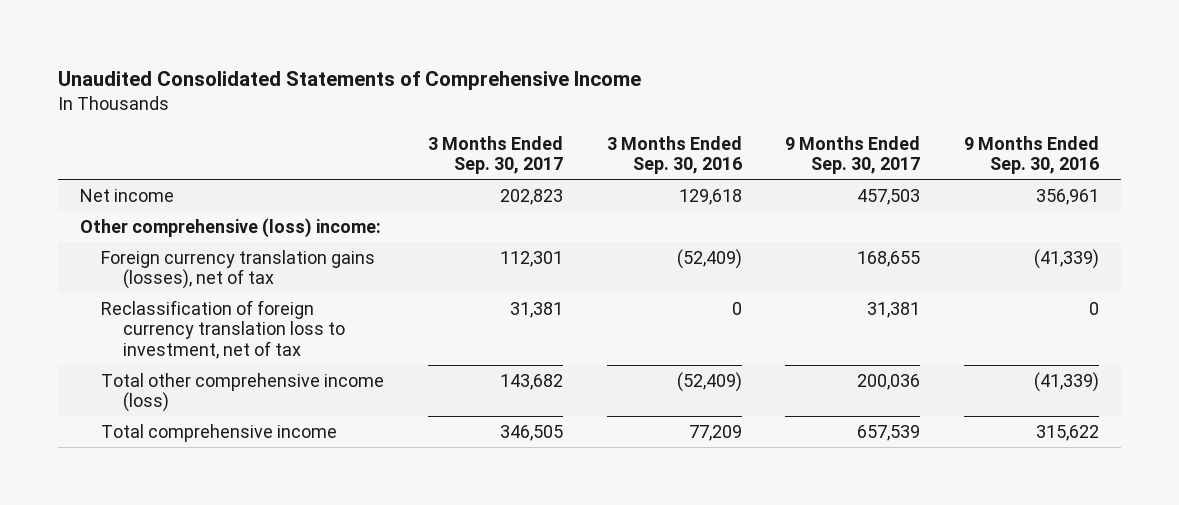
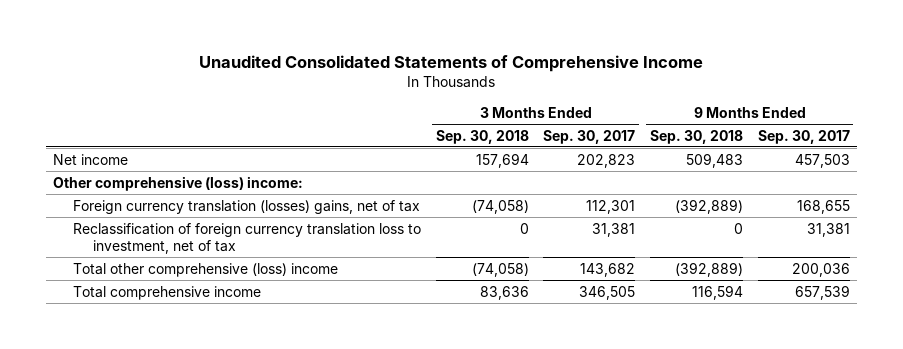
[606,135,742,175] 3 Months Ended Sep. 30, 2016 -> none
[963,135,1099,175] 9 Months Ended Sep. 30, 2016 -> none
none -> [435,129,529,144] Sep. 30, 2018
none -> [650,129,744,144] Sep. 30, 2018
[101,249,376,290] Foreign currency translation gains (losses), net of tax -> [73,199,421,214] Foreign currency translation (losses) gains, net of tax
[101,372,385,413] Total other comprehensive income (loss) -> [73,262,339,277] Total other comprehensive (loss) income

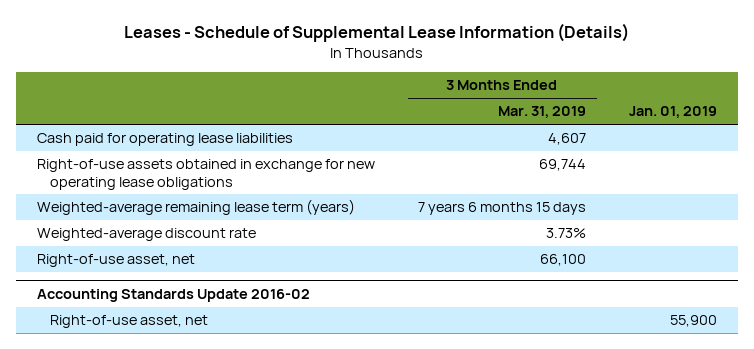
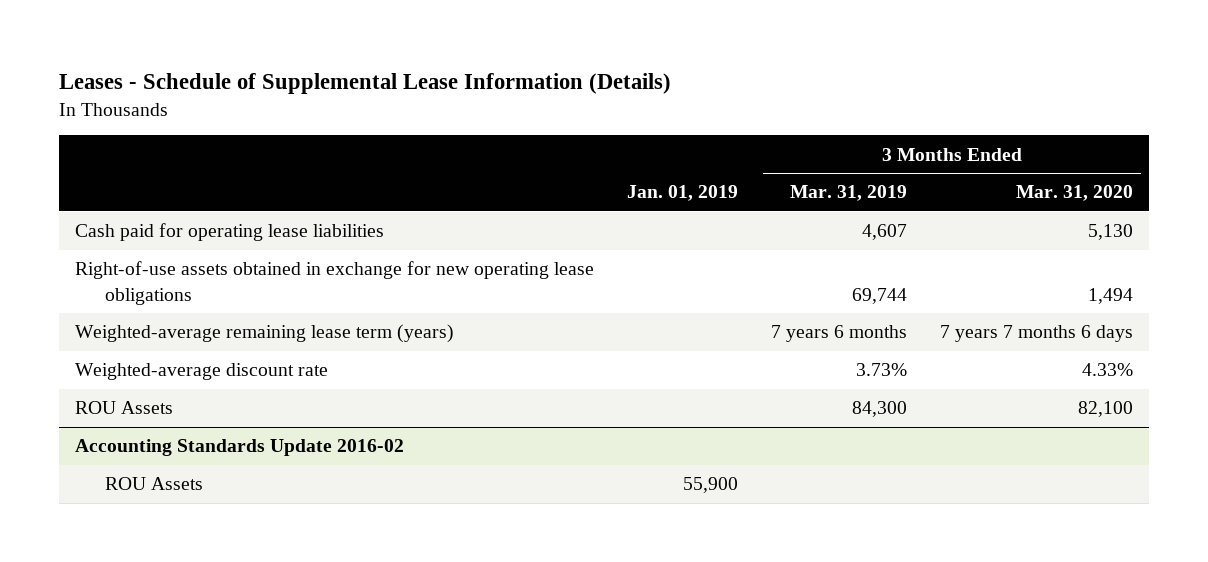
none -> [1015,185,1133,202] Mar. 31, 2020
[418,202,587,216] 7 years 6 months 15 days -> [770,325,907,343] 7 years 6 months
[37,254,196,268] Right-of-use asset, net -> none
none -> [75,401,174,415] ROU Assets
[49,315,208,329] Right-of-use asset, net -> [104,477,203,491] ROU Assets

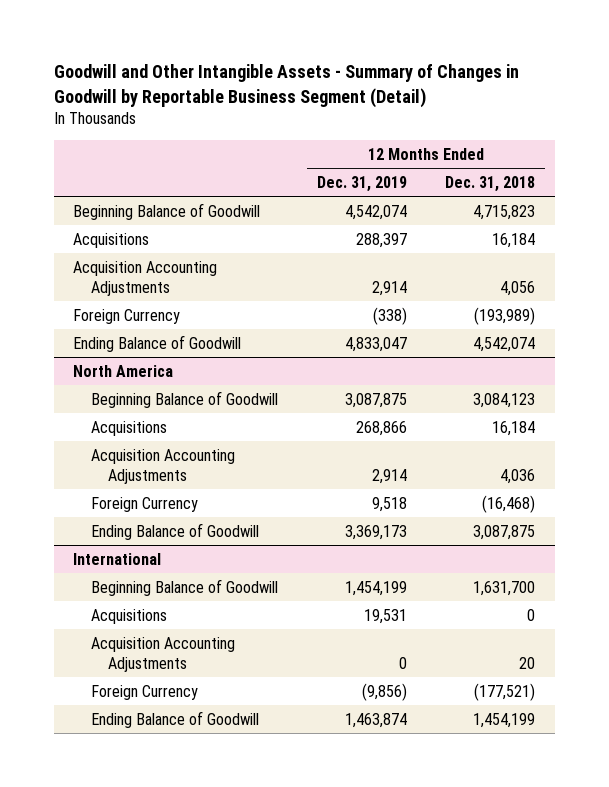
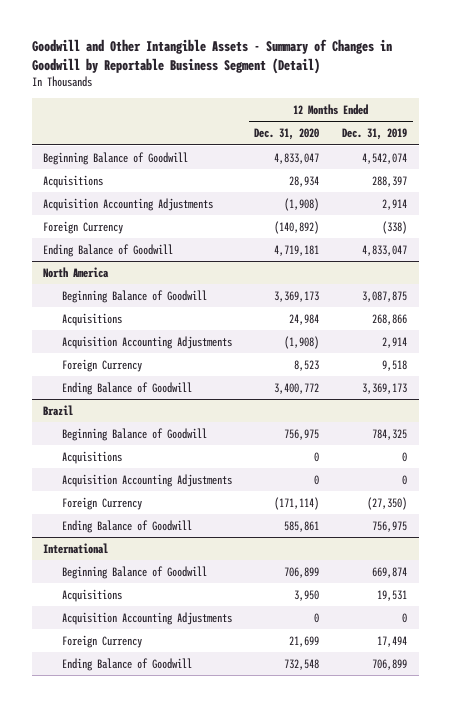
[445,175,536,192] Dec. 31, 2018 -> none
none -> [254,128,320,141] Dec. 31, 2020
none -> [43,404,74,416] Brazil
none -> [61,427,207,441] Beginning Balance of Goodwill
none -> [61,450,122,464] Acquisitions
none -> [61,473,232,487] Acquisition Accounting Adjustments
none -> [61,496,142,510] Foreign Currency
none -> [61,519,192,533] Ending Balance of Goodwill
[344,580,407,596] 1,454,199 -> [372,566,408,578] 669,874
[361,682,407,701] (9,856) -> [377,635,408,647] 17,494
[344,712,407,728] 1,463,874 -> [372,658,408,670] 706,899

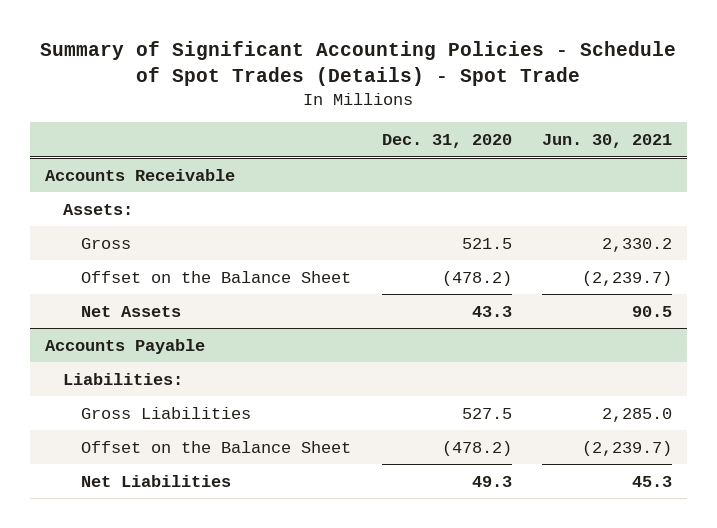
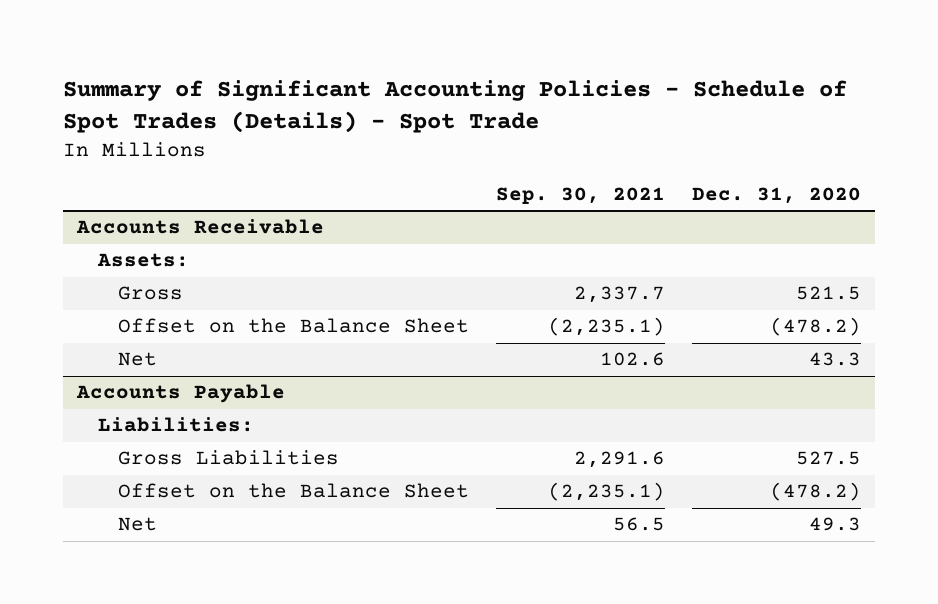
[541,134,672,149] Jun. 30, 2021 -> none
none -> [496,186,666,204] Sep. 30, 2021
[81,305,182,317] Net Assets -> [118,352,158,367] Net
[81,474,232,487] Net Liabilities -> [118,517,158,532] Net

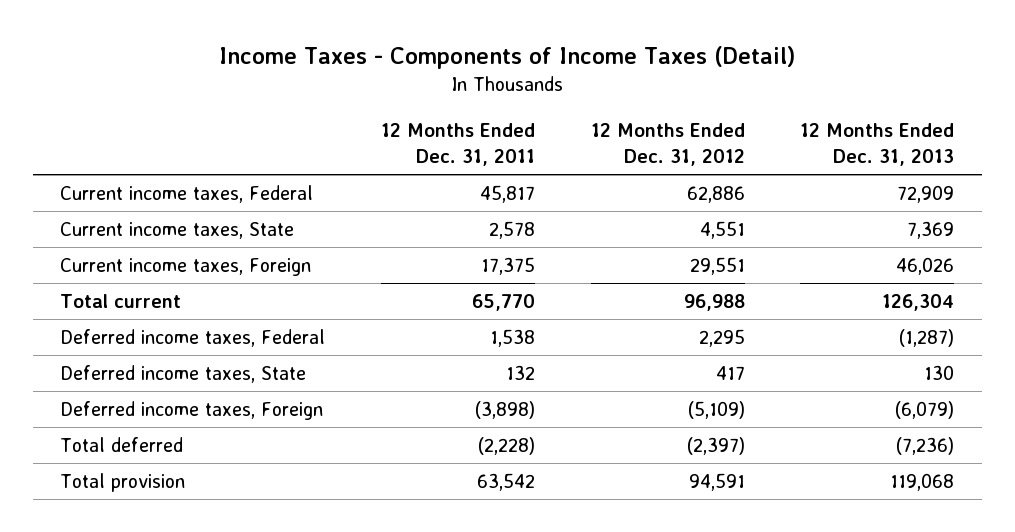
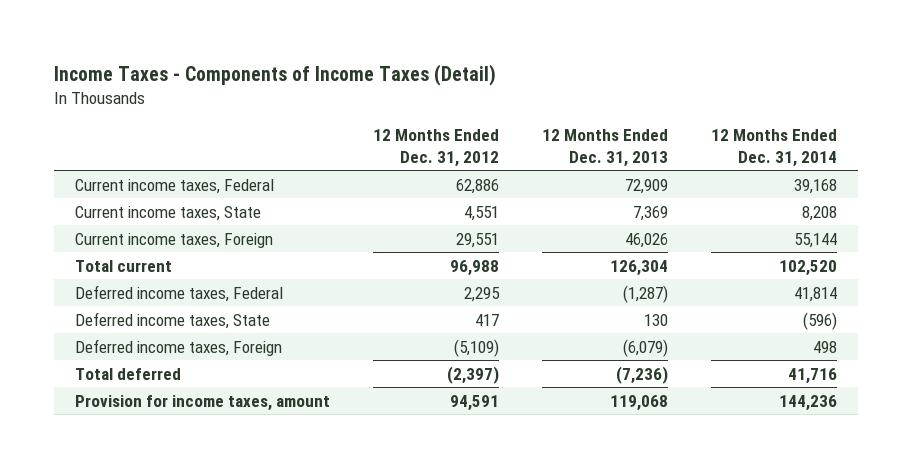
[381,122,536,166] 12 Months Ended Dec. 31, 2011 -> none
none -> [710,128,837,167] 12 Months Ended Dec. 31, 2014
[60,473,186,493] Total provision -> [75,394,331,411] Provision for income taxes, amount

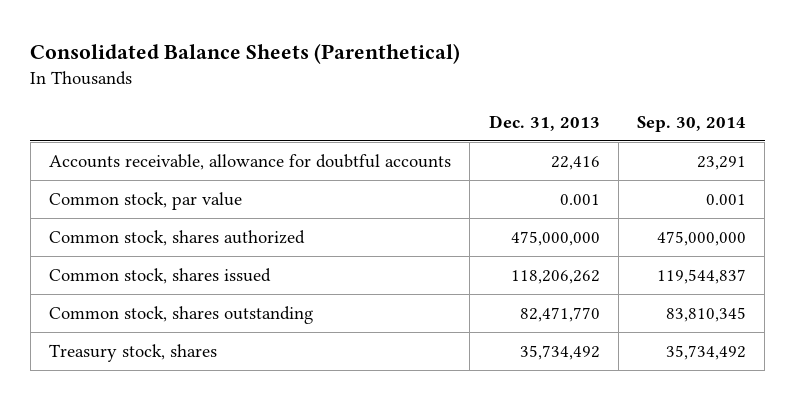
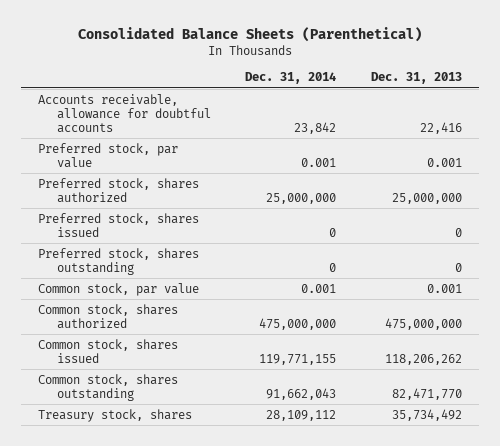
[636,116,746,133] Sep. 30, 2014 -> none
none -> [245,72,337,85] Dec. 31, 2014
none -> [38,142,179,168] Preferred stock, par value
none -> [38,177,200,203] Preferred stock, shares authorized
none -> [38,212,200,237] Preferred stock, shares issued
none -> [38,247,200,275] Preferred stock, shares outstanding

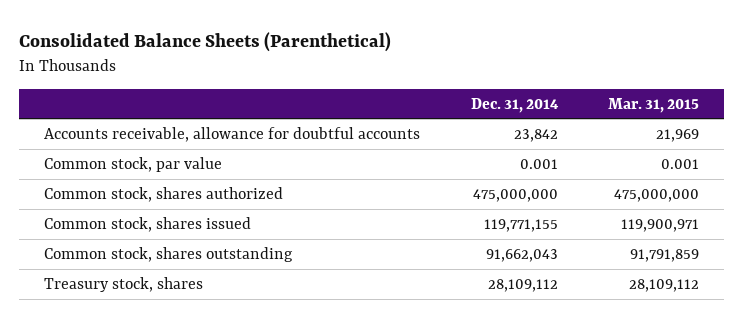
[371,72,463,85] Dec. 31, 2013 -> none
none -> [608,97,700,113] Mar. 31, 2015
[38,142,179,168] Preferred stock, par value -> none
[38,177,200,203] Preferred stock, shares authorized -> none
[38,212,200,237] Preferred stock, shares issued -> none
[38,247,200,275] Preferred stock, shares outstanding -> none

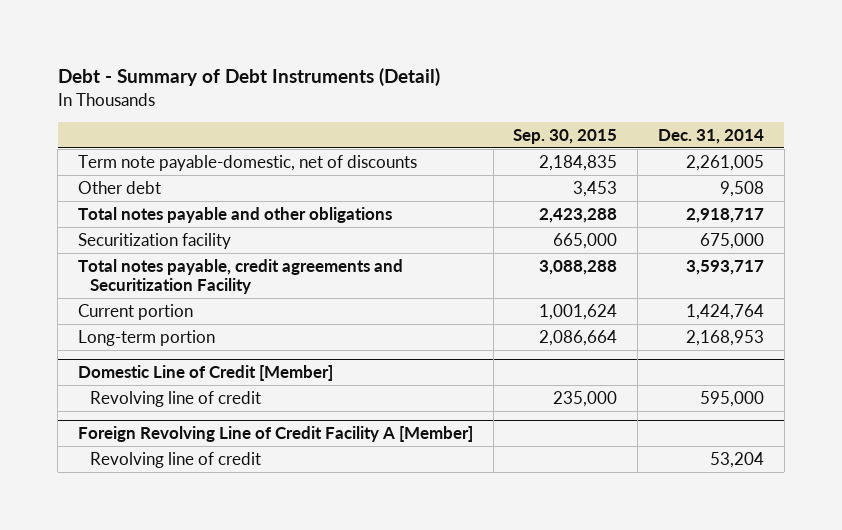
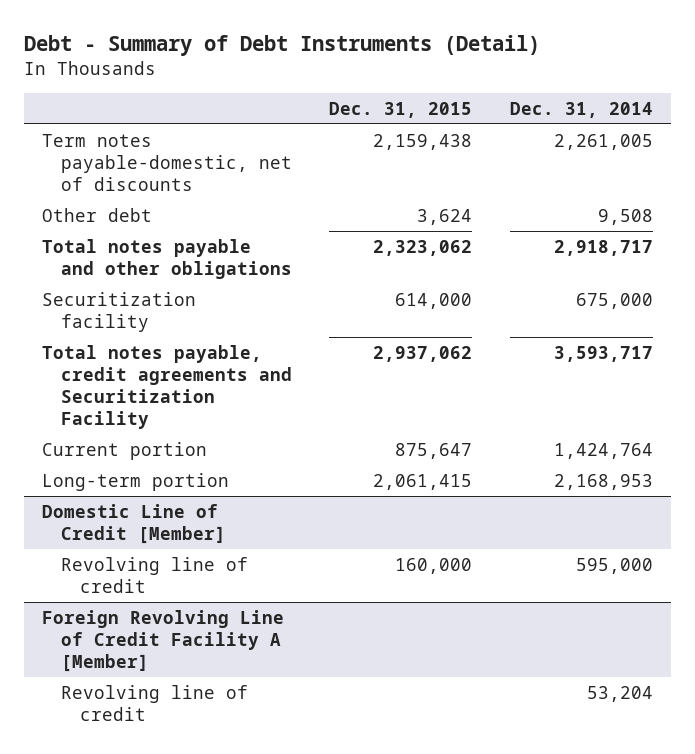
[513,128,618,144] Sep. 30, 2015 -> none
none -> [329,101,473,118] Dec. 31, 2015
[77,154,417,171] Term note payable-domestic, net of discounts -> [42,133,293,192] Term notes payable-domestic, net of discounts

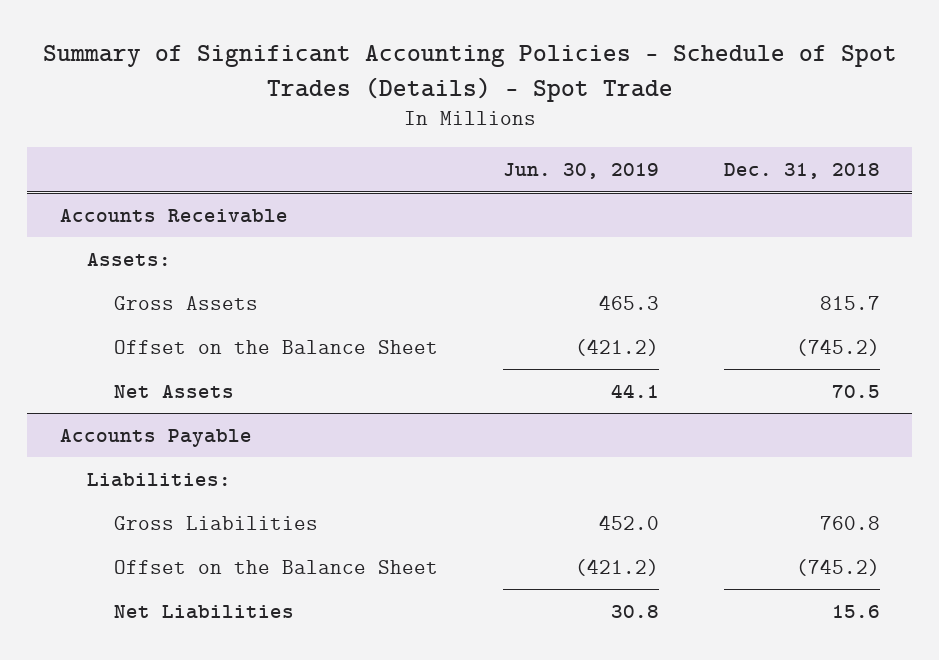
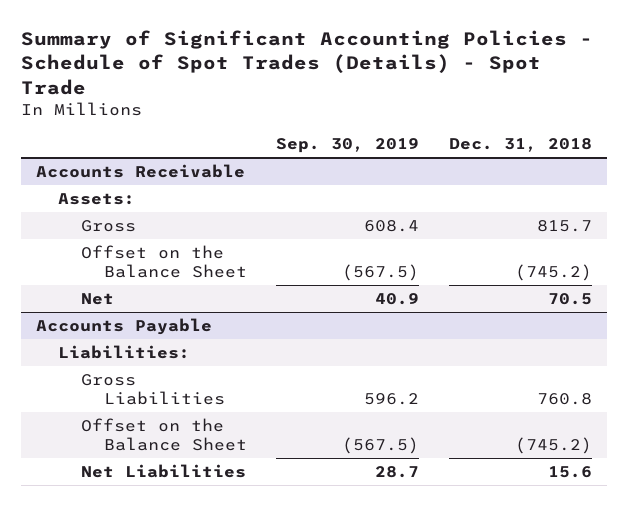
[502,163,659,180] Jun. 30, 2019 -> none
none -> [276,138,420,154] Sep. 30, 2019
[114,295,259,310] Gross Assets -> [80,219,136,232] Gross
[114,384,235,398] Net Assets -> [80,292,114,305] Net

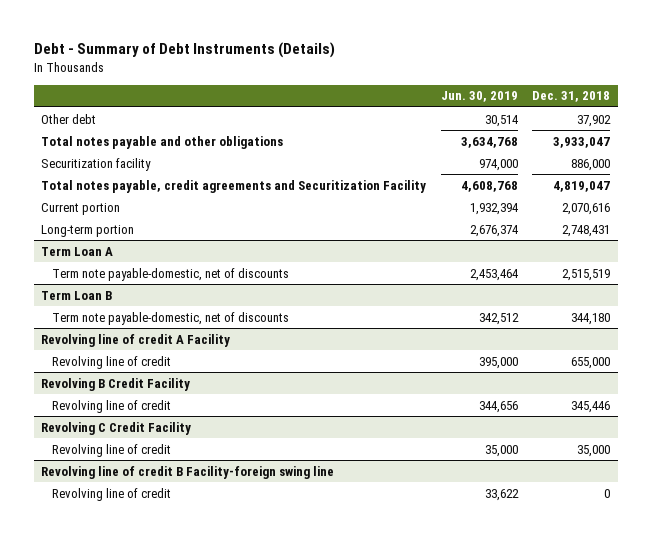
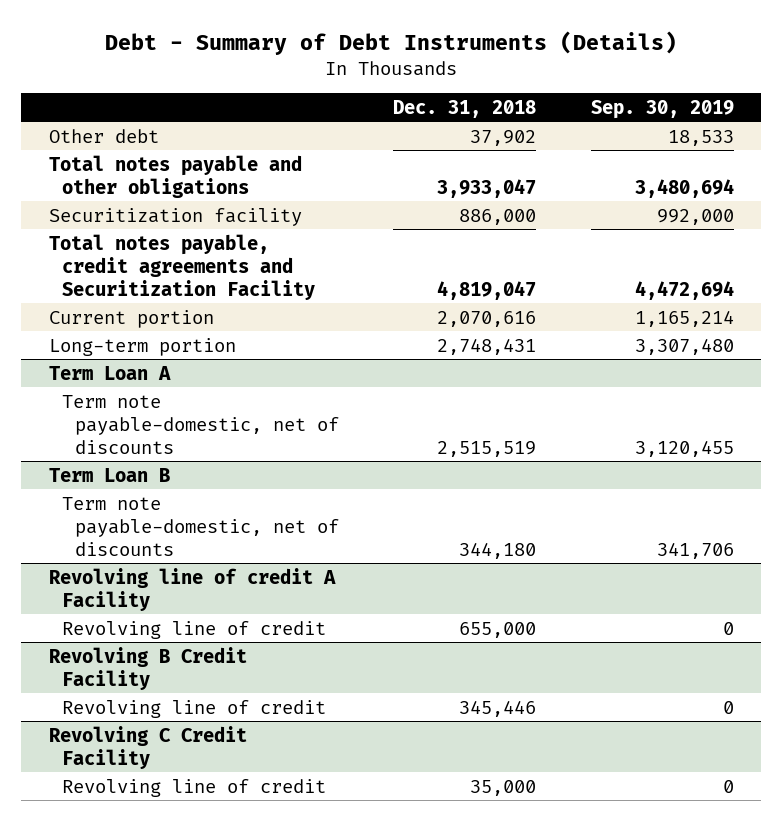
[440,91,518,103] Jun. 30, 2019 -> none
none -> [590,99,734,119] Sep. 30, 2019
[41,465,335,479] Revolving line of credit B Facility-foreign swing line -> none
[52,487,172,501] Revolving line of credit -> none

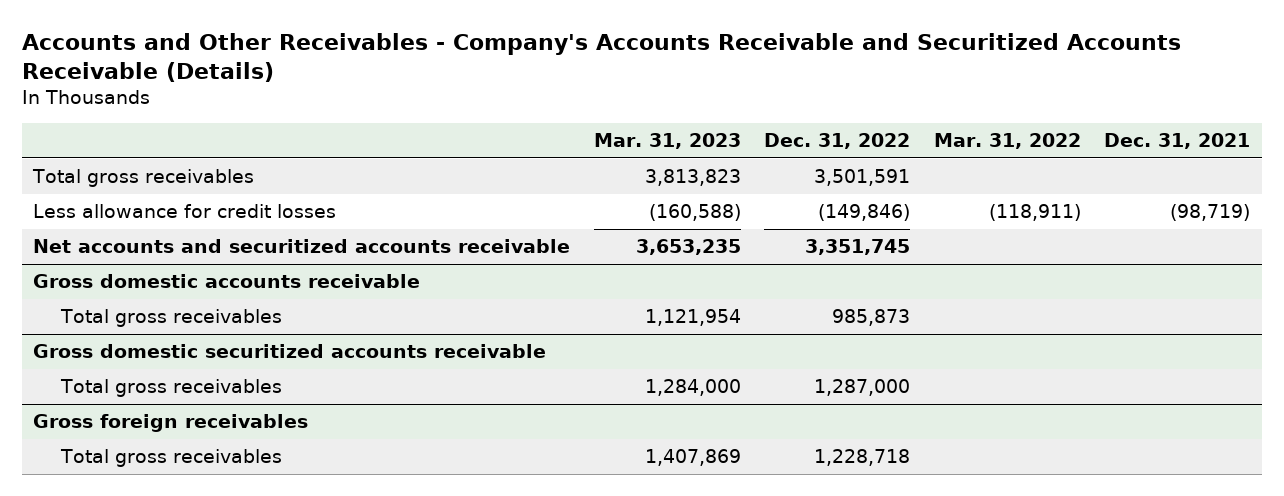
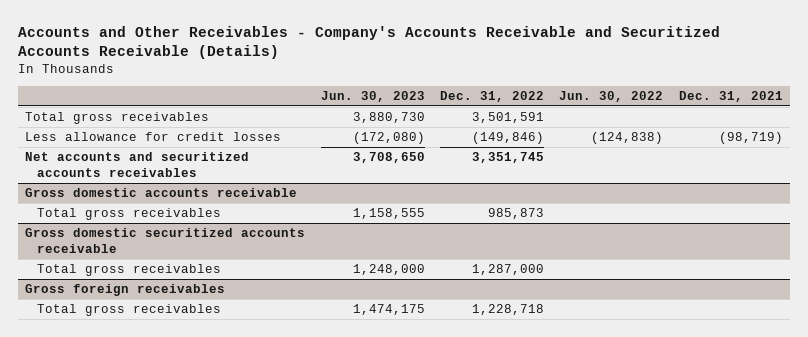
[593,132,741,149] Mar. 31, 2023 -> none
[933,132,1081,149] Mar. 31, 2022 -> none
none -> [320,90,425,102] Jun. 30, 2023
none -> [559,90,664,102] Jun. 30, 2022
[33,239,571,254] Net accounts and securitized accounts receivable -> [25,152,250,178] Net accounts and securitized accounts receivables

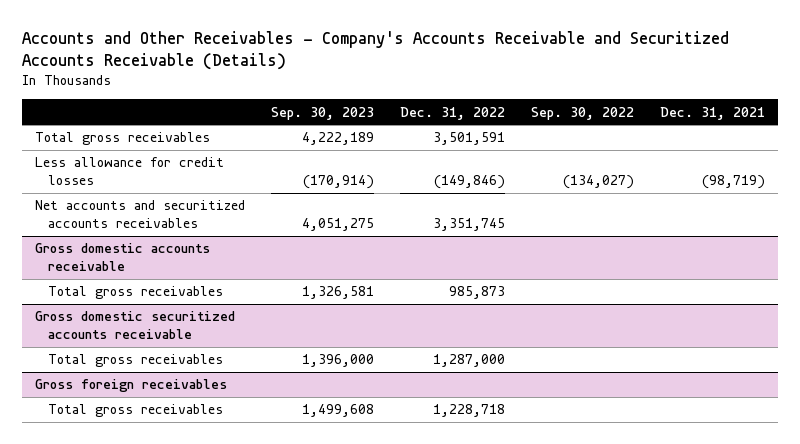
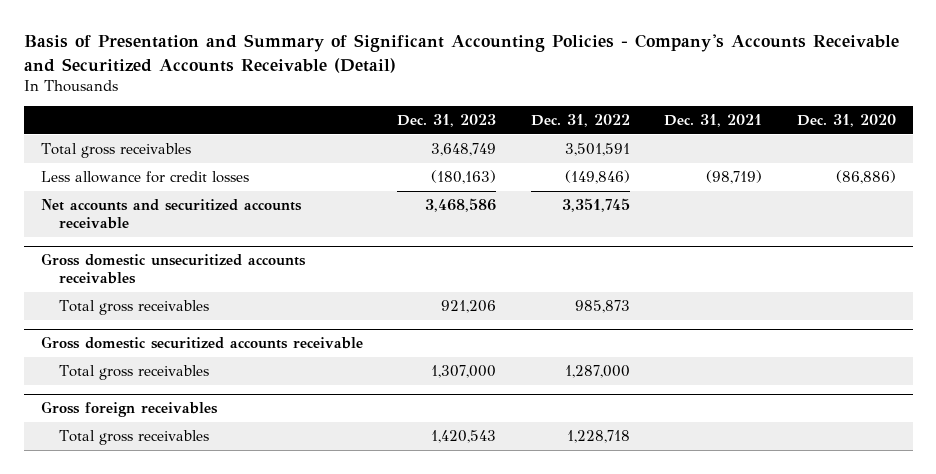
[21,30,729,70] Accounts and Other Receivables - Company's Accounts Receivable and Securitized Accounts Receivable (Details) -> [23,34,899,73] Basis of Presentation and Summary of Significant Accounting Policies - Company's Accounts Receivable and Securitized Accounts Receivable (Detail)
[270,106,374,120] Sep. 30, 2023 -> none
[530,106,634,120] Sep. 30, 2022 -> none
none -> [397,114,497,128] Dec. 31, 2023
none -> [796,114,896,128] Dec. 31, 2020
[34,200,245,229] Net accounts and securitized accounts receivables -> [40,198,302,230] Net accounts and securitized accounts receivable
[34,243,210,272] Gross domestic accounts receivable -> [40,252,306,285] Gross domestic unsecuritized accounts receivables

